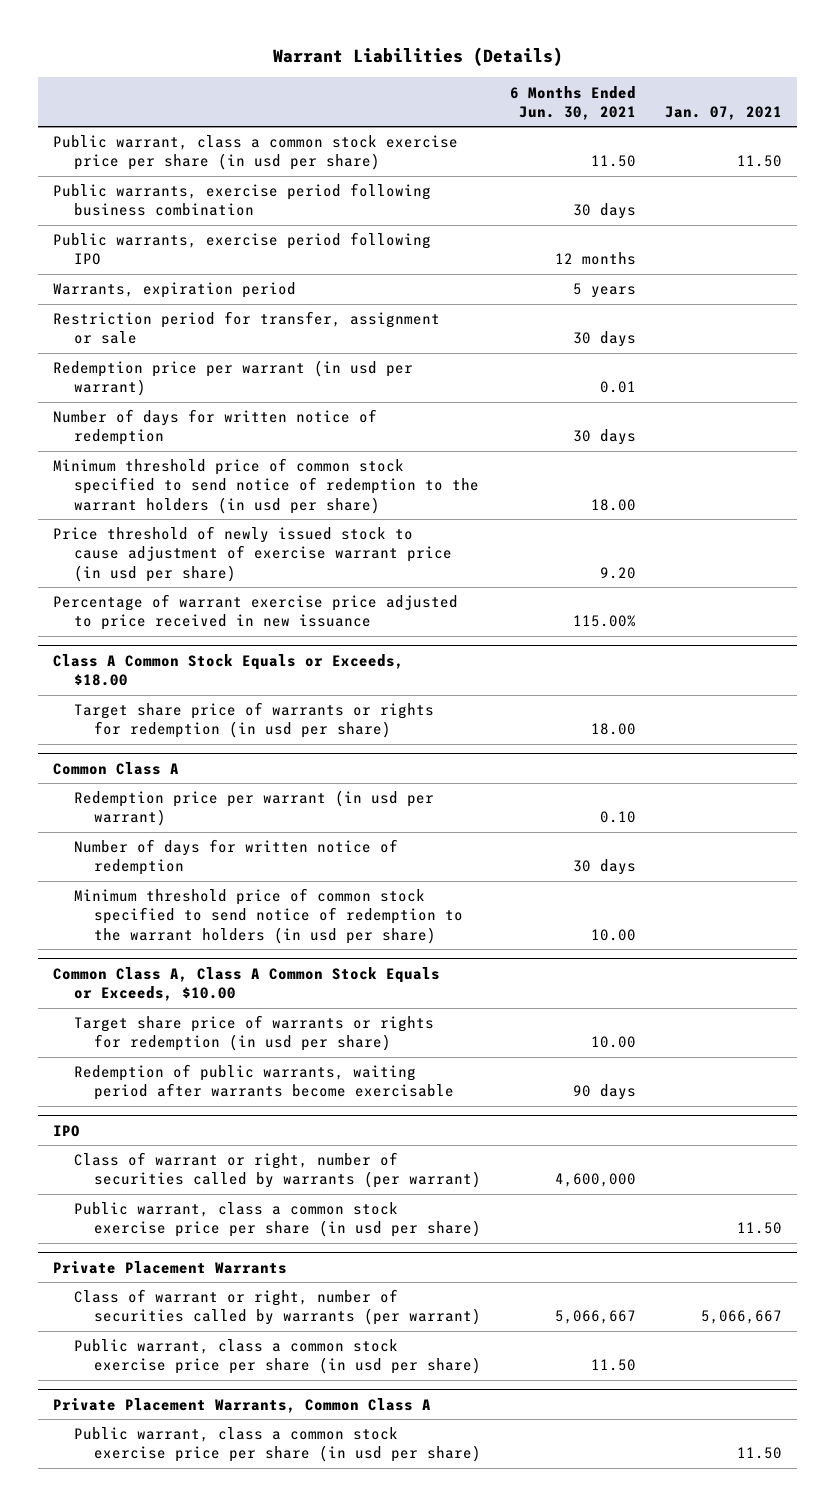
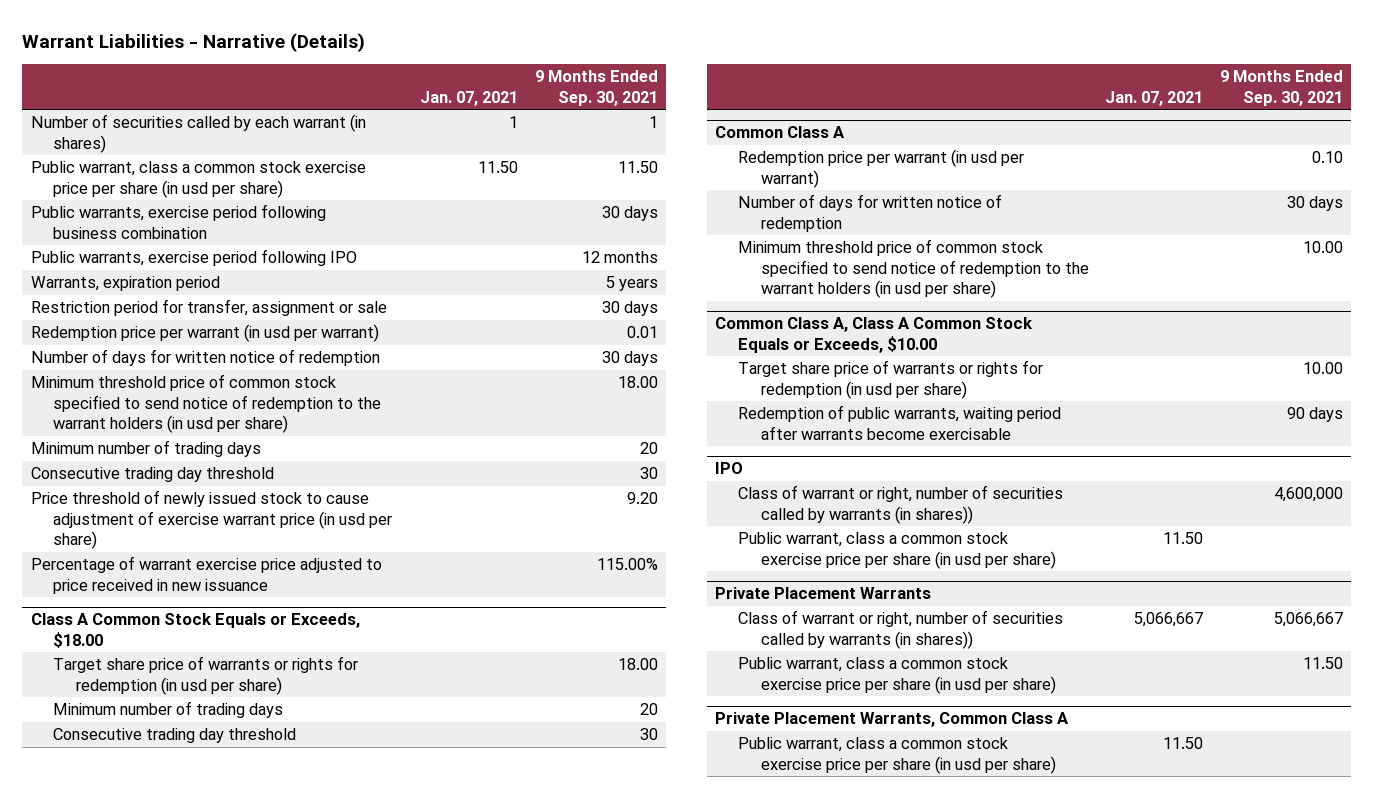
[272,47,563,67] Warrant Liabilities (Details) -> [22,32,366,52] Warrant Liabilities - Narrative (Details)
[510,85,637,120] 6 Months Ended Jun. 30, 2021 -> none
none -> [534,70,658,106] 9 Months Ended Sep. 30, 2021
none -> [30,114,366,153] Number of securities called by each warrant (in shares)
none -> [30,440,261,458] Minimum number of trading days
none -> [30,467,274,483] Consecutive trading day threshold
none -> [53,701,284,719] Minimum number of trading days
none -> [53,728,297,744] Consecutive trading day threshold
[73,1152,482,1189] Class of warrant or right, number of securities called by warrants (per warrant) -> [738,485,1064,524] Class of warrant or right, number of securities called by warrants (in shares))
[73,1289,482,1326] Class of warrant or right, number of securities called by warrants (per warrant) -> [738,610,1064,649] Class of warrant or right, number of securities called by warrants (in shares))

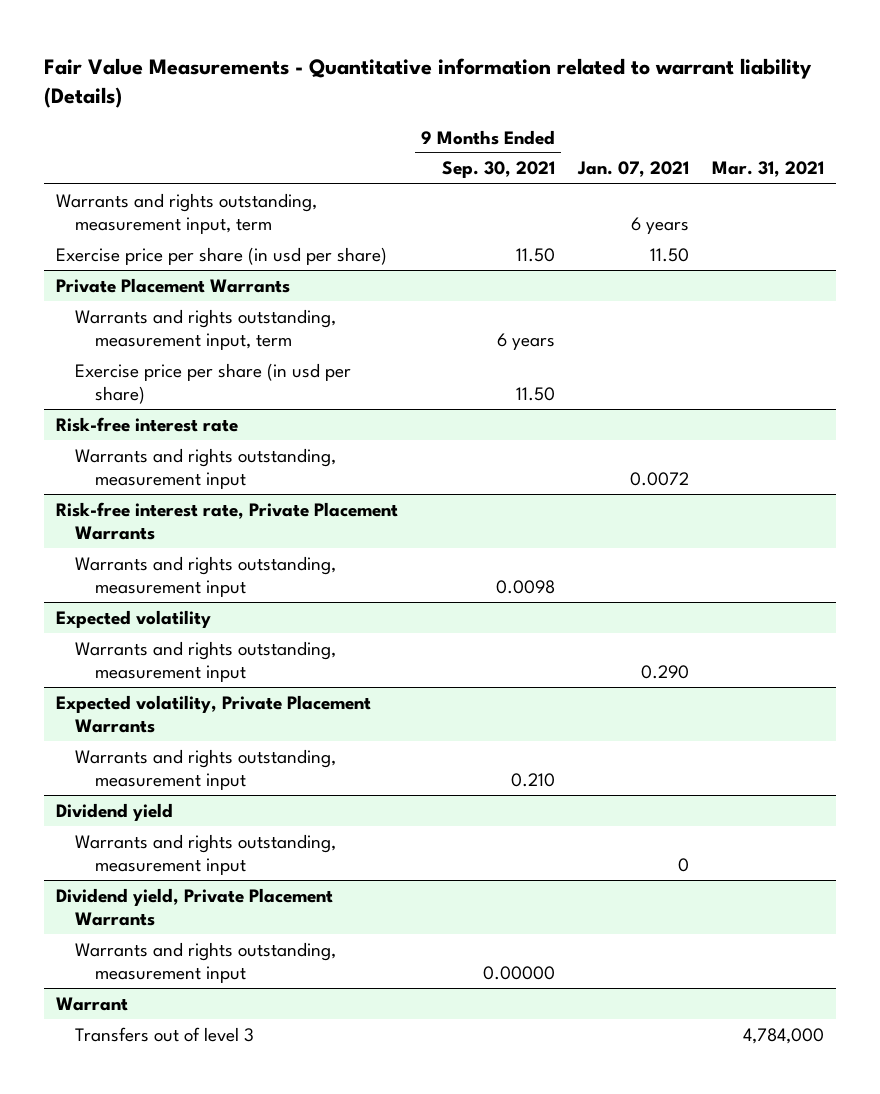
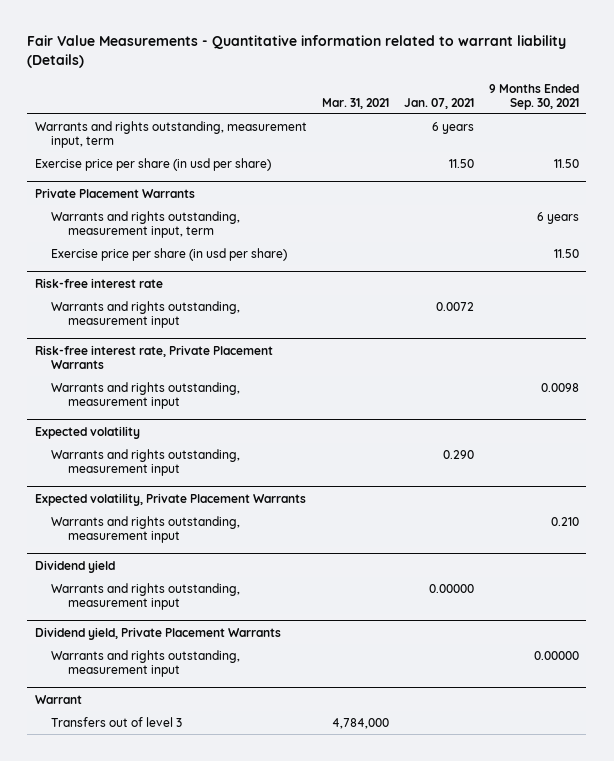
[678,857,690,872] 0 -> [428,583,474,593] 0.00000

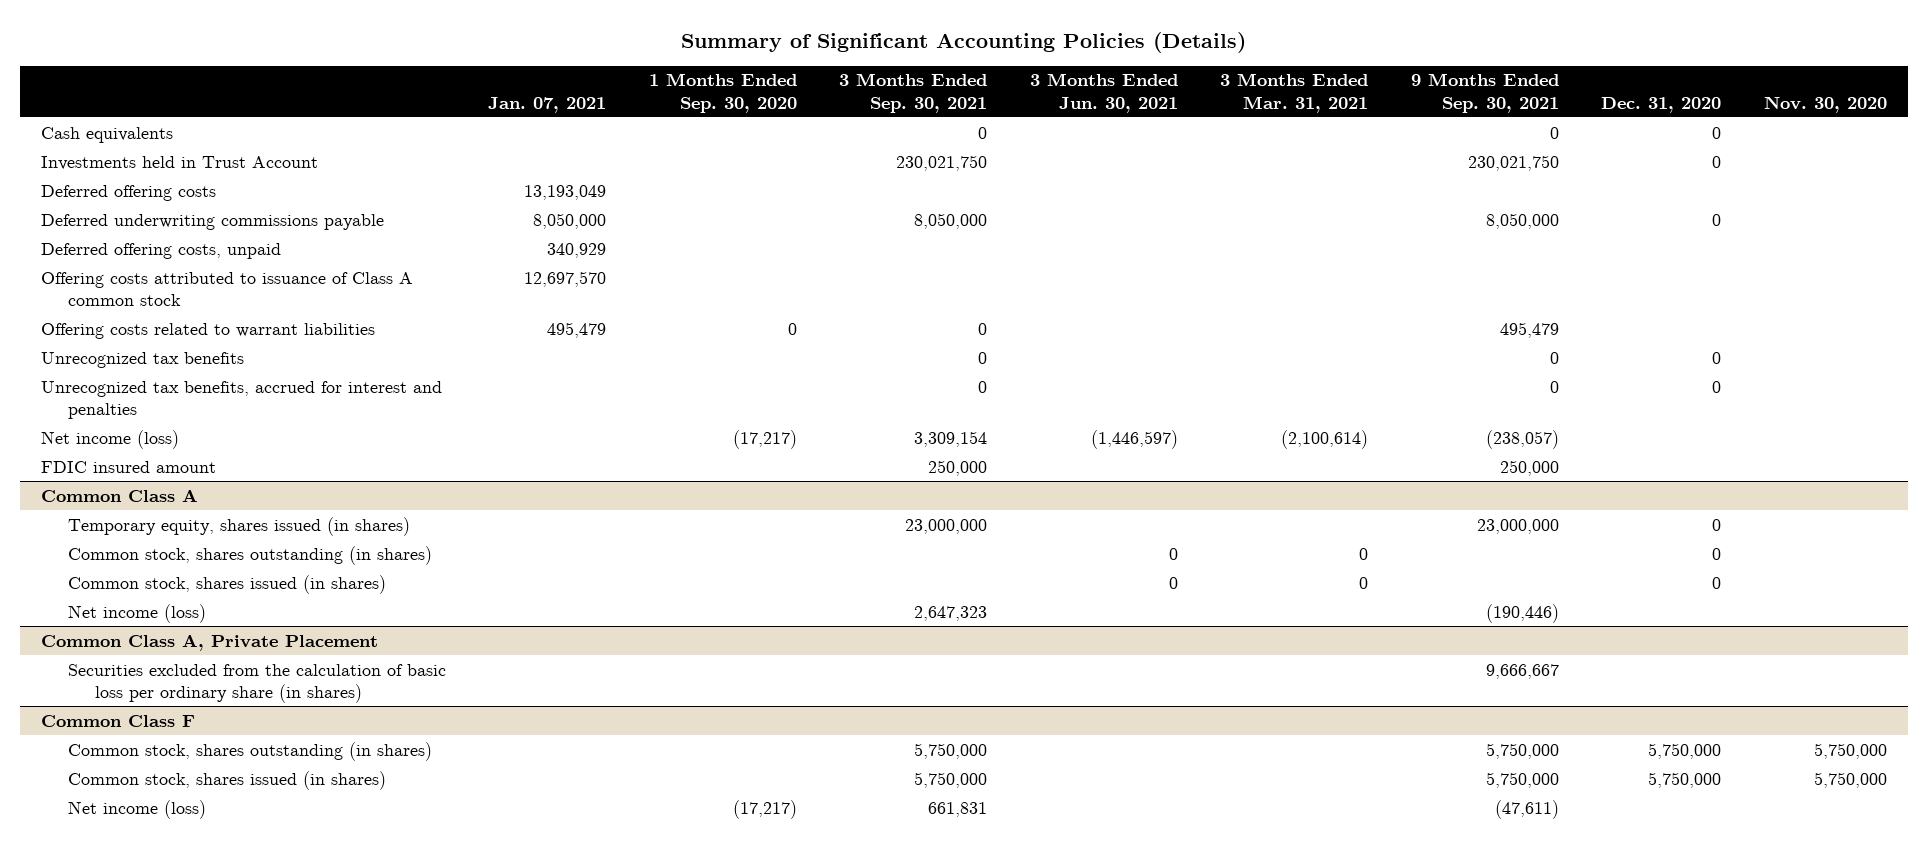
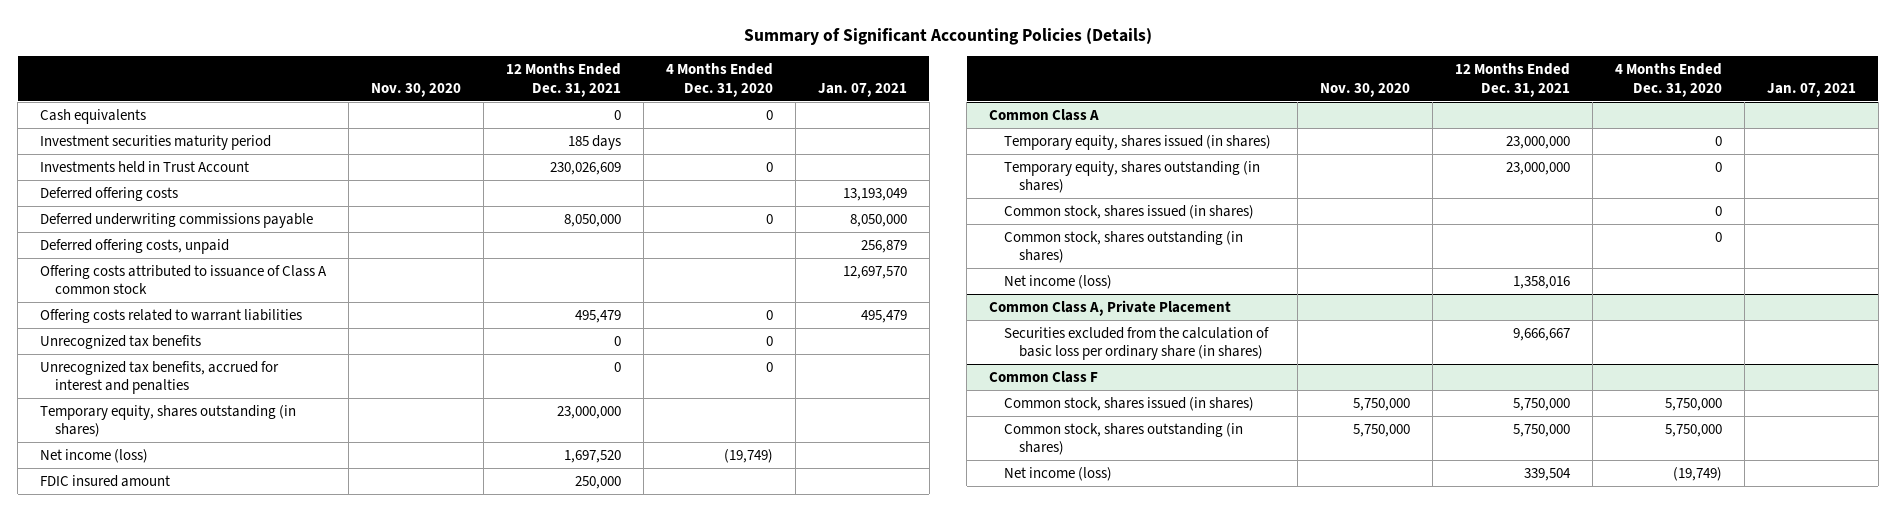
[648,73,797,113] 1 Months Ended Sep. 30, 2020 -> none
[839,73,988,113] 3 Months Ended Sep. 30, 2021 -> none
[1029,73,1178,113] 3 Months Ended Jun. 30, 2021 -> none
[1220,73,1369,113] 3 Months Ended Mar. 31, 2021 -> none
[1410,73,1559,113] 9 Months Ended Sep. 30, 2021 -> none
[1601,96,1722,113] Dec. 31, 2020 -> none
none -> [505,63,621,97] 12 Months Ended Dec. 31, 2021
none -> [665,63,773,97] 4 Months Ended Dec. 31, 2020
none -> [40,134,272,150] Investment securities maturity period
[547,242,607,258] 340,929 -> [860,239,907,253] 256,879
none -> [40,404,297,438] Temporary equity, shares outstanding (in shares)
none -> [1004,160,1261,194] Temporary equity, shares outstanding (in shares)
[67,545,432,565] Common stock, shares outstanding (in shares) -> [1004,230,1244,264] Common stock, shares outstanding (in shares)
[67,741,432,761] Common stock, shares outstanding (in shares) -> [1004,422,1244,456] Common stock, shares outstanding (in shares)

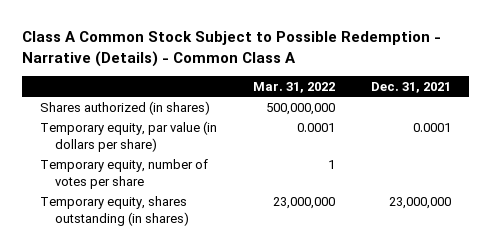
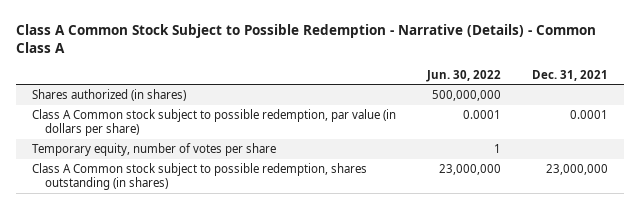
[252,81,335,93] Mar. 31, 2022 -> none
none -> [426,69,502,82] Jun. 30, 2022
[40,120,218,152] Temporary equity, par value (in dollars per share) -> [31,109,396,136] Class A Common stock subject to possible redemption, par value (in dollars per share)
[40,195,190,226] Temporary equity, shares outstanding (in shares) -> [31,163,367,190] Class A Common stock subject to possible redemption, shares outstanding (in shares)

